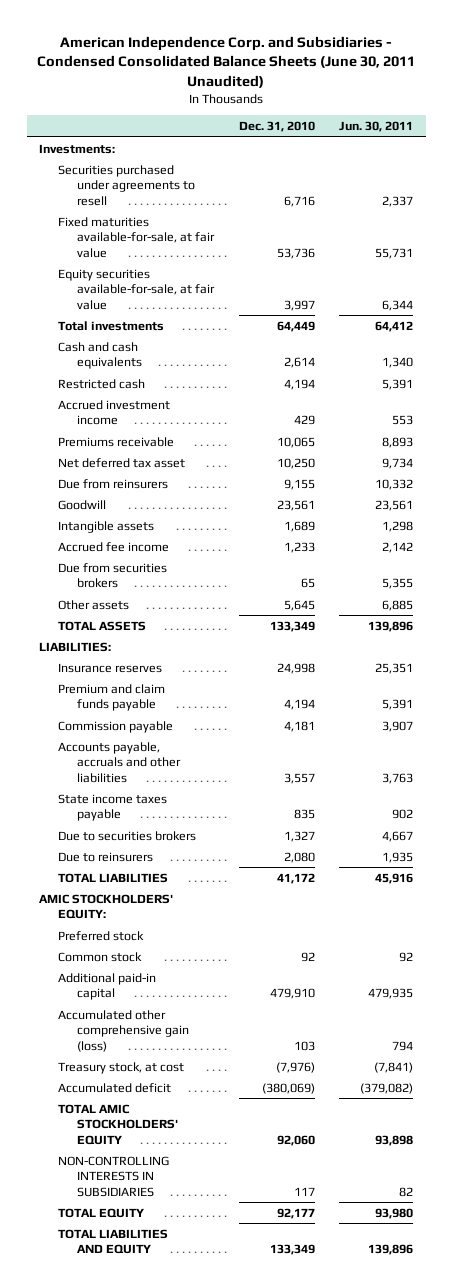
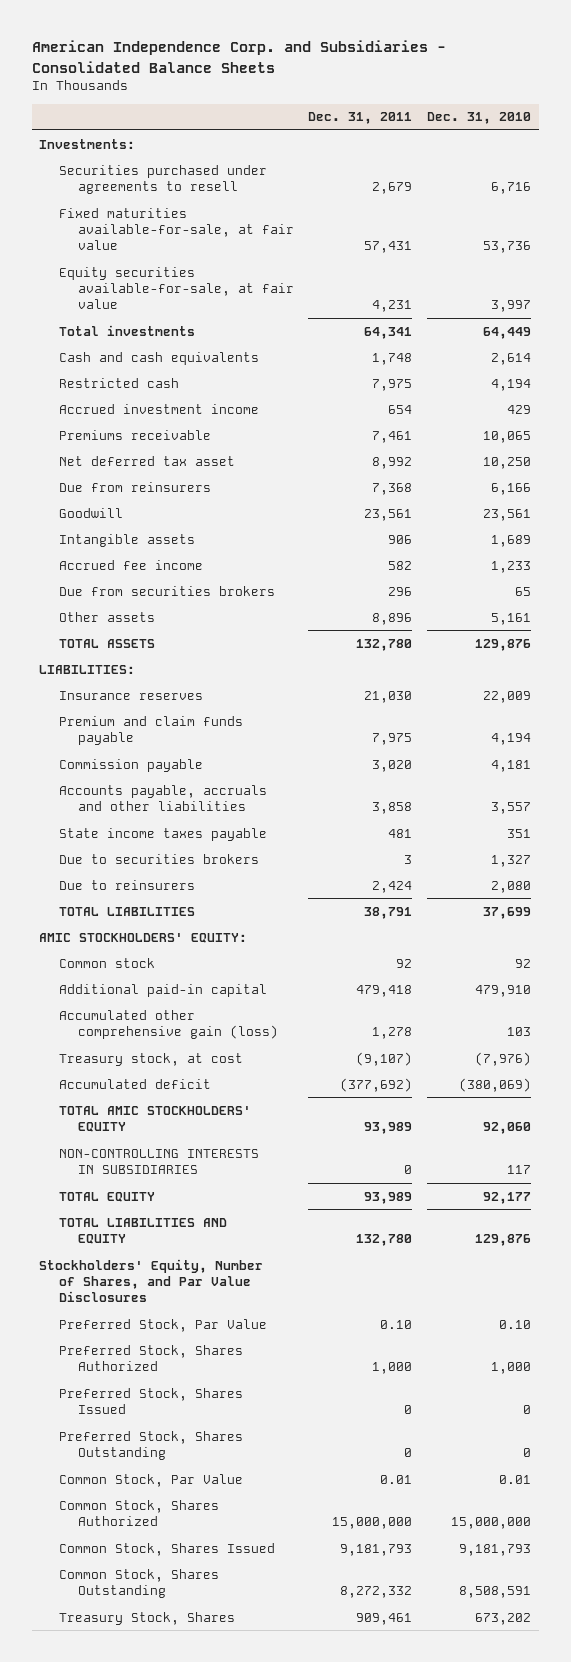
[37,35,416,88] American Independence Corp. and Subsidiaries - Condensed Consolidated Balance Sheets (June 30, 2011 Unaudited) -> [32,40,447,73] American Independence Corp. and Subsidiaries - Consolidated Balance Sheets
[339,121,414,133] Jun. 30, 2011 -> none
none -> [308,112,413,125] Dec. 31, 2011
[283,478,315,490] 9,155 -> [491,482,532,495] 6,166
[283,599,315,611] 5,645 -> [491,612,532,625] 5,161
[269,620,315,632] 133,349 -> [475,638,532,651] 129,876
[276,662,315,674] 24,998 -> [483,690,532,703] 22,009
[293,809,315,820] 835 -> [507,828,532,838] 351
[276,872,315,884] 41,172 -> [483,906,532,919] 37,699
[58,930,145,941] Preferred stock -> none
[269,1244,315,1256] 133,349 -> [475,1234,532,1247] 129,876
none -> [39,1258,264,1303] Stockholders' Equity, Number of Shares, and Par Value Disclosures
none -> [58,1318,267,1332] Preferred Stock, Par Value
none -> [58,1344,243,1372] Preferred Stock, Shares Authorized
none -> [58,1387,243,1415] Preferred Stock, Shares Issued
none -> [58,1430,243,1461] Preferred Stock, Shares Outstanding
none -> [58,1473,243,1487] Common Stock, Par Value
none -> [58,1499,219,1527] Common Stock, Shares Authorized
none -> [58,1542,275,1556] Common Stock, Shares Issued
none -> [58,1568,219,1599] Common Stock, Shares Outstanding
none -> [58,1611,235,1625] Treasury Stock, Shares

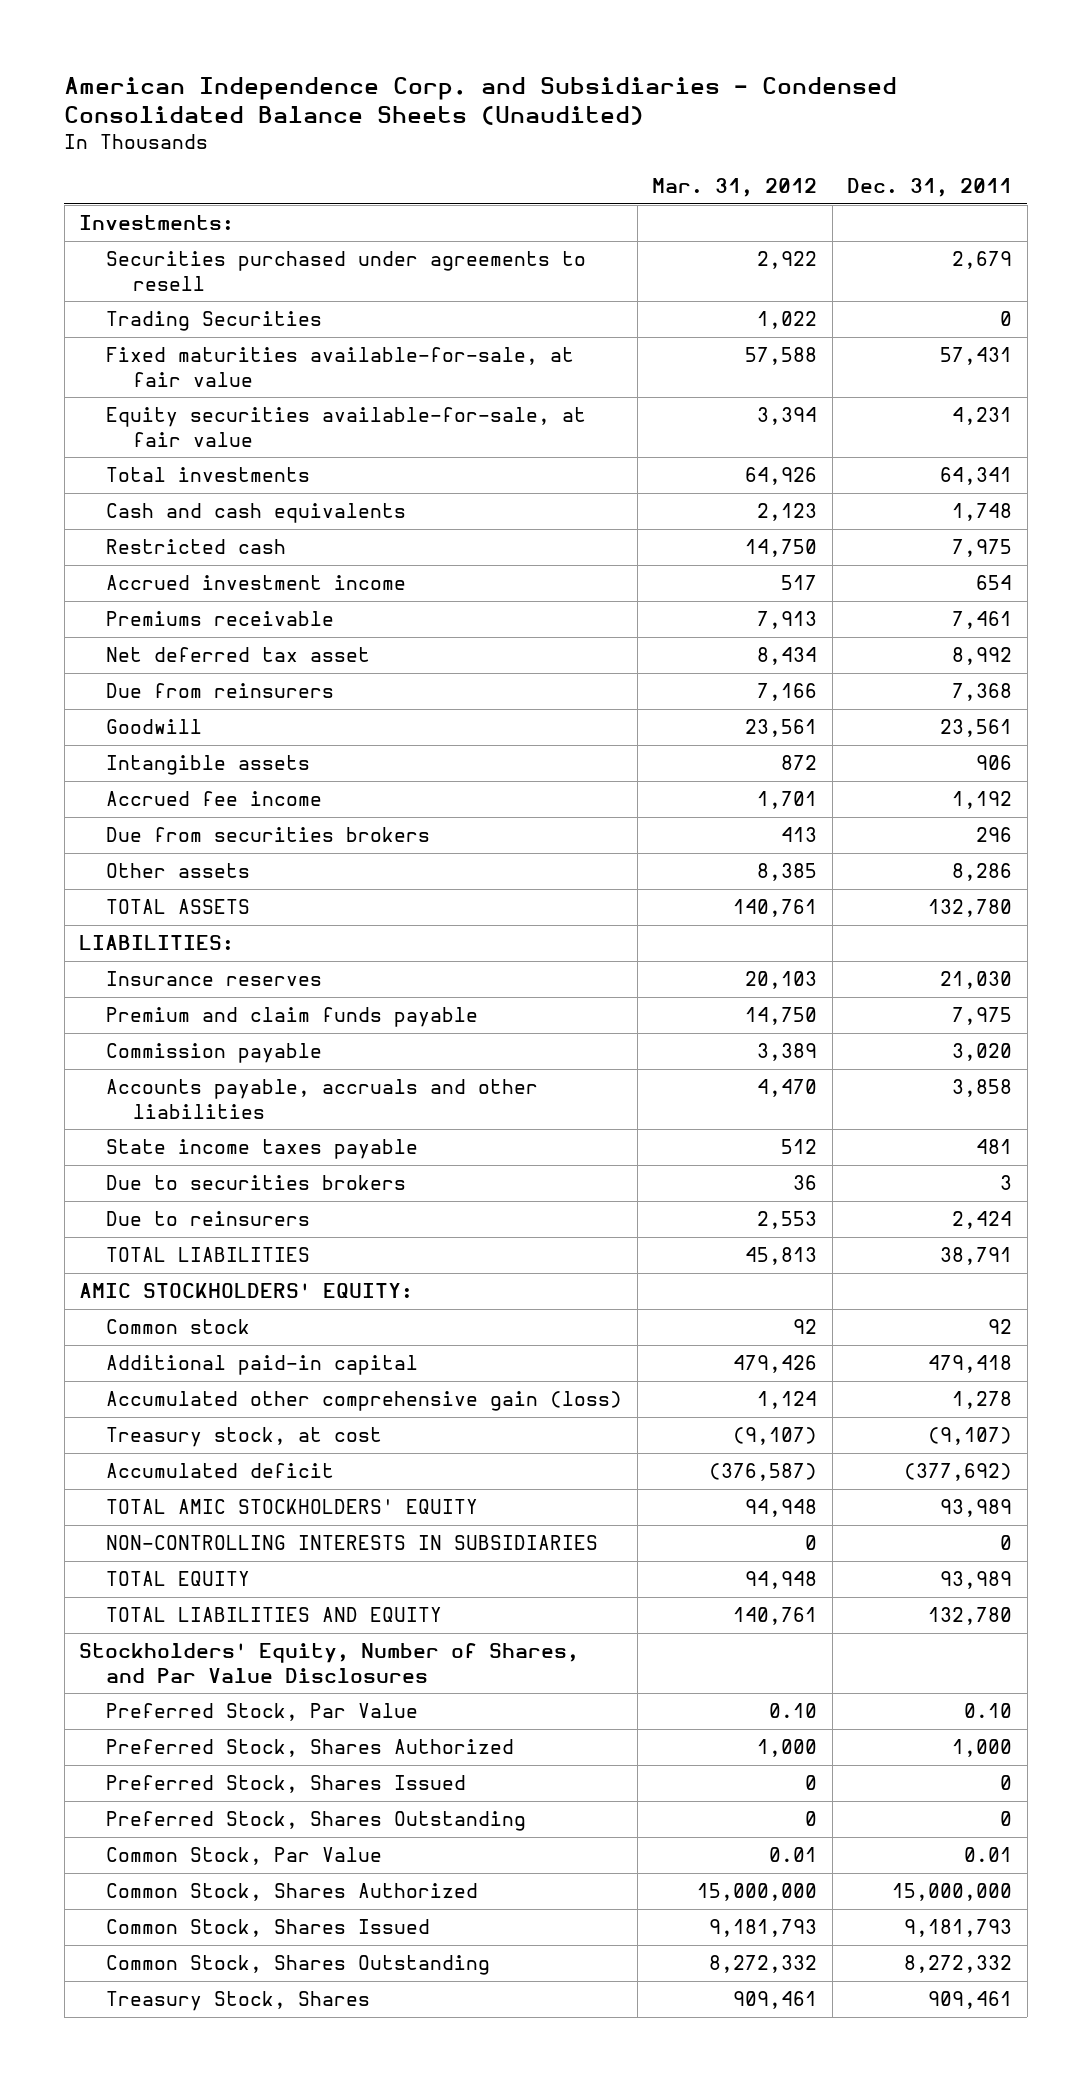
[32,40,447,73] American Independence Corp. and Subsidiaries - Consolidated Balance Sheets -> [64,76,898,126] American Independence Corp. and Subsidiaries - Condensed Consolidated Balance Sheets (Unaudited)
[427,112,532,125] Dec. 31, 2010 -> none
none -> [652,178,818,198] Mar. 31, 2012
none -> [105,311,322,332] Trading Securities
[388,560,413,570] 582 -> [952,791,1013,810] 1,192
[372,612,413,625] 8,896 -> [952,863,1013,882] 8,286

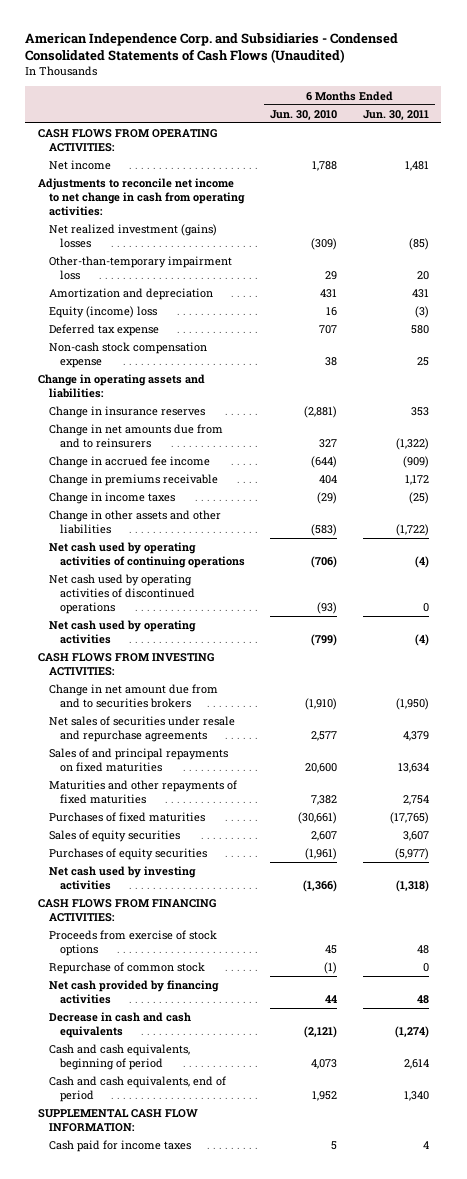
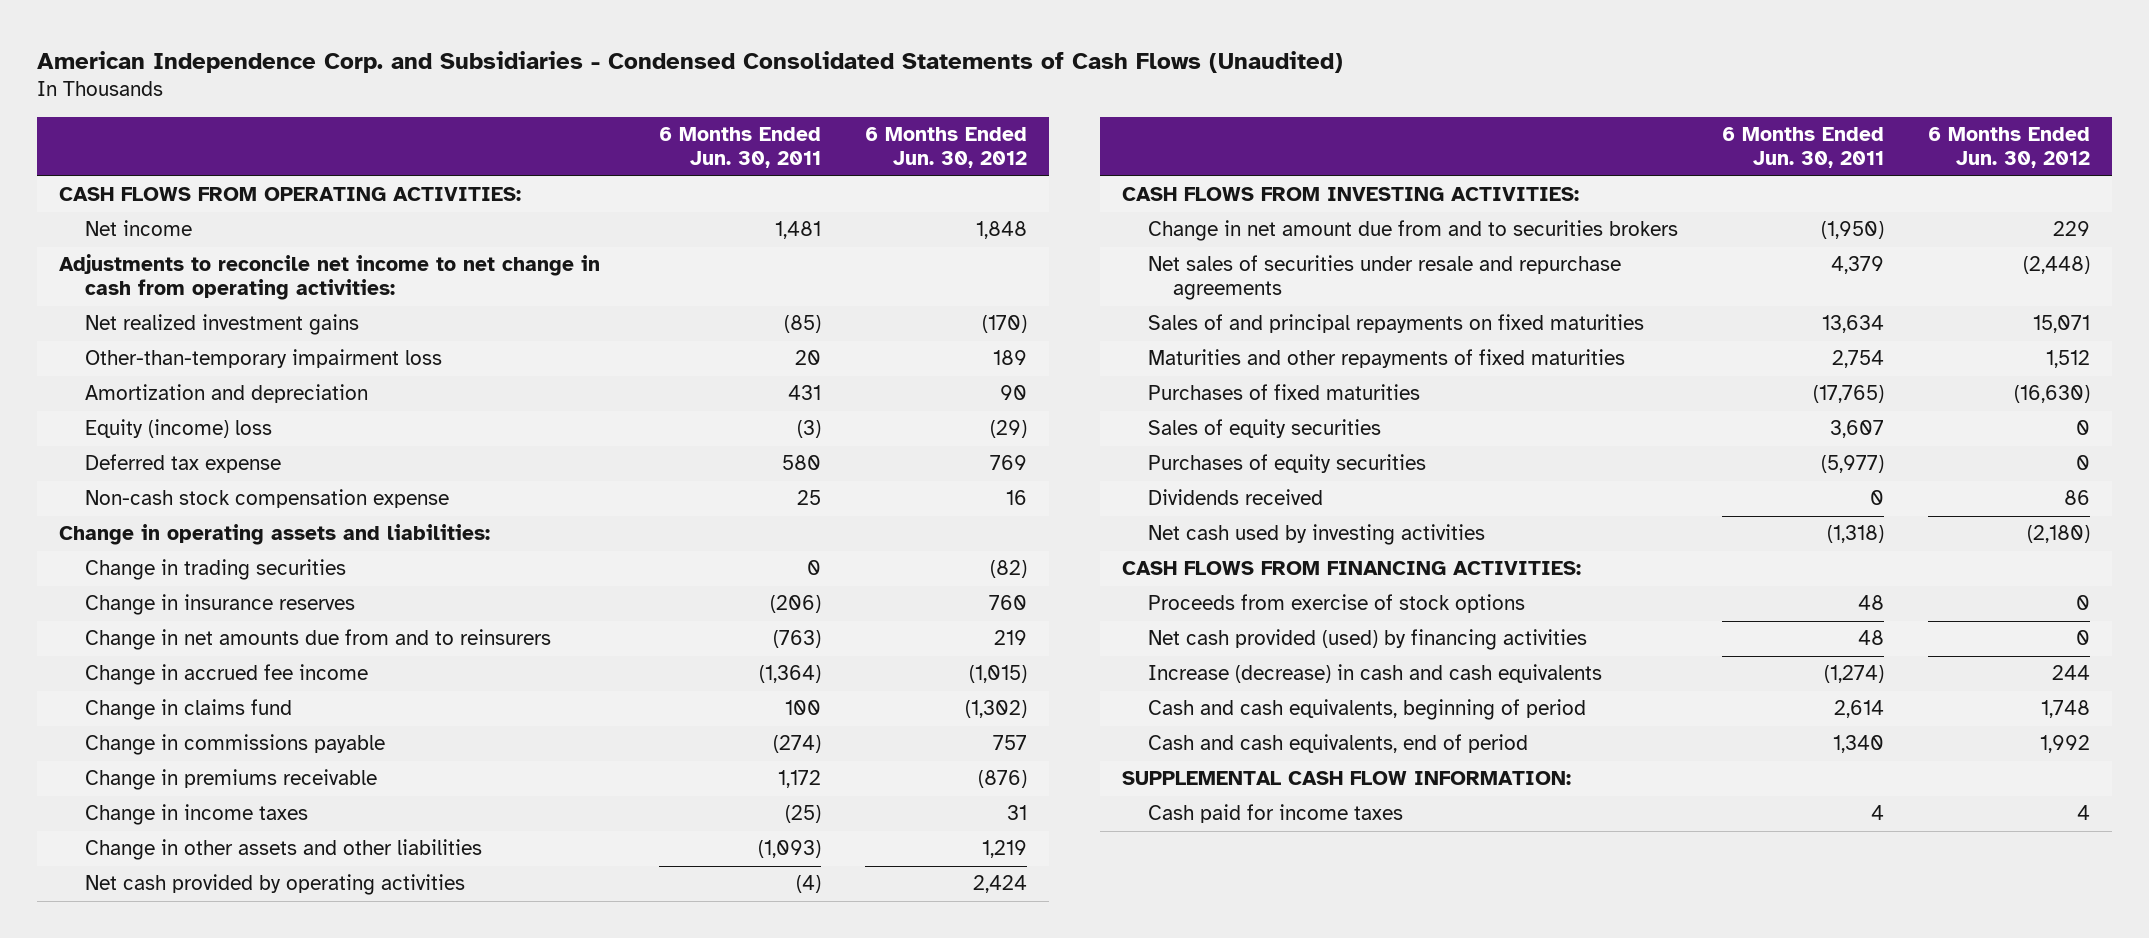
[270,109,338,120] Jun. 30, 2010 -> none
none -> [864,127,1027,169] 6 Months Ended Jun. 30, 2012
[49,224,218,249] Net realized investment (gains) losses -> [84,314,359,336] Net realized investment gains
none -> [84,559,346,581] Change in trading securities
[410,407,429,417] 353 -> [769,595,821,614] (206)
[395,438,429,451] (1,322) -> [772,630,821,649] (763)
[402,456,429,469] (909) -> [758,665,821,684] (1,364)
none -> [84,699,292,721] Change in claims fund
none -> [84,734,385,756] Change in commissions payable
[49,542,246,569] Net cash used by operating activities of continuing operations -> none
[49,574,196,615] Net cash used by operating activities of discontinued operations -> none
[395,524,429,537] (1,722) -> [757,840,821,859] (1,093)
[49,620,197,645] Net cash used by operating activities -> [84,874,465,896] Net cash provided by operating activities
none -> [1147,489,1323,506] Dividends received
[49,962,206,975] Repurchase of common stock -> none
[49,980,220,1005] Net cash provided by financing activities -> [1147,629,1587,651] Net cash provided (used) by financing activities
[49,1012,192,1039] Decrease in cash and cash equivalents -> [1147,664,1602,684] Increase (decrease) in cash and cash equivalents

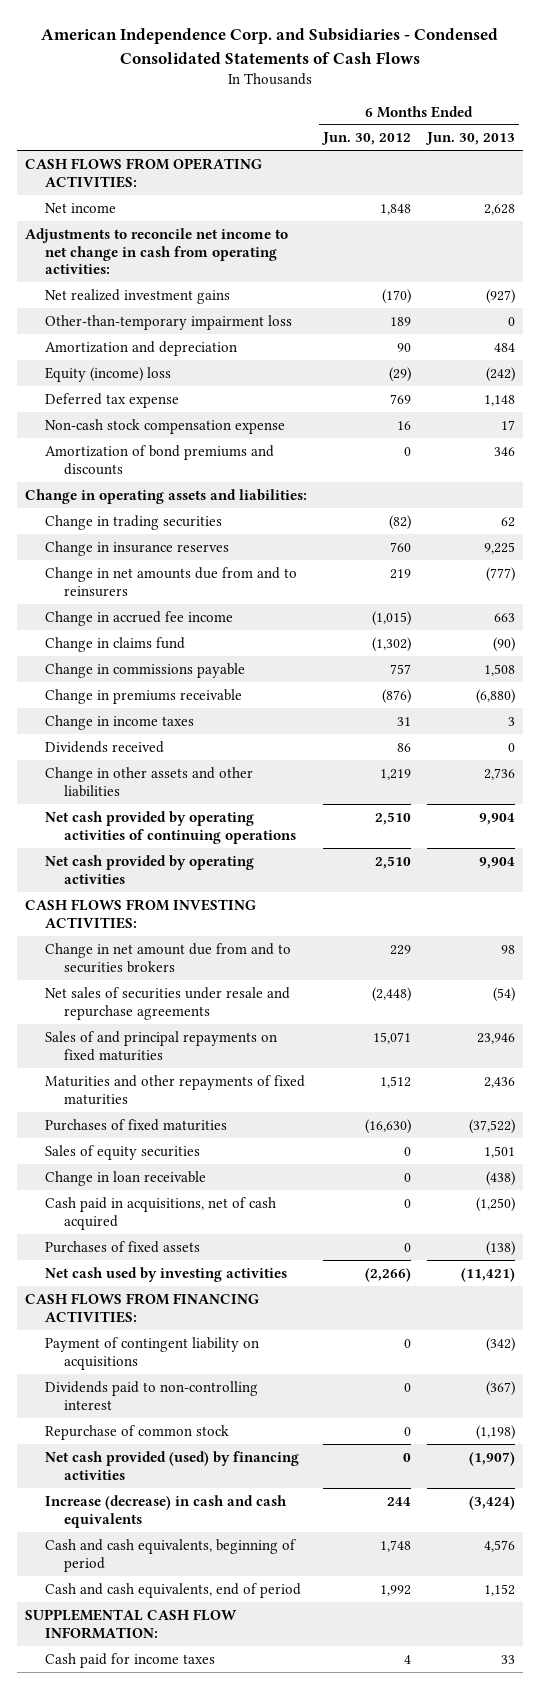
[37,50,1344,73] American Independence Corp. and Subsidiaries - Condensed Consolidated Statements of Cash Flows (Unaudited) -> [40,28,498,64] American Independence Corp. and Subsidiaries - Condensed Consolidated Statements of Cash Flows
[658,127,821,169] 6 Months Ended Jun. 30, 2011 -> none
none -> [424,132,515,146] Jun. 30, 2013
none -> [44,444,274,475] Amortization of bond premiums and discounts
[1147,489,1323,506] Dividends received -> [44,740,164,753] Dividends received
none -> [44,810,297,844] Net cash provided by operating activities of continuing operations
[972,875,1027,894] 2,424 -> [374,855,411,869] 2,510
[1147,454,1426,474] Purchases of equity securities -> none
none -> [44,1170,206,1186] Change in loan receivable
none -> [44,1196,276,1230] Cash paid in acquisitions, net of cash acquired
none -> [44,1240,200,1253] Purchases of fixed assets
[2026,525,2090,544] (2,180) -> [364,1267,411,1282] (2,266)
[1147,594,1525,614] Proceeds from exercise of stock options -> none
none -> [44,1336,259,1370] Payment of contingent liability on acquisitions
none -> [44,1380,258,1410] Dividends paid to non-controlling interest
none -> [44,1424,229,1440] Repurchase of common stock

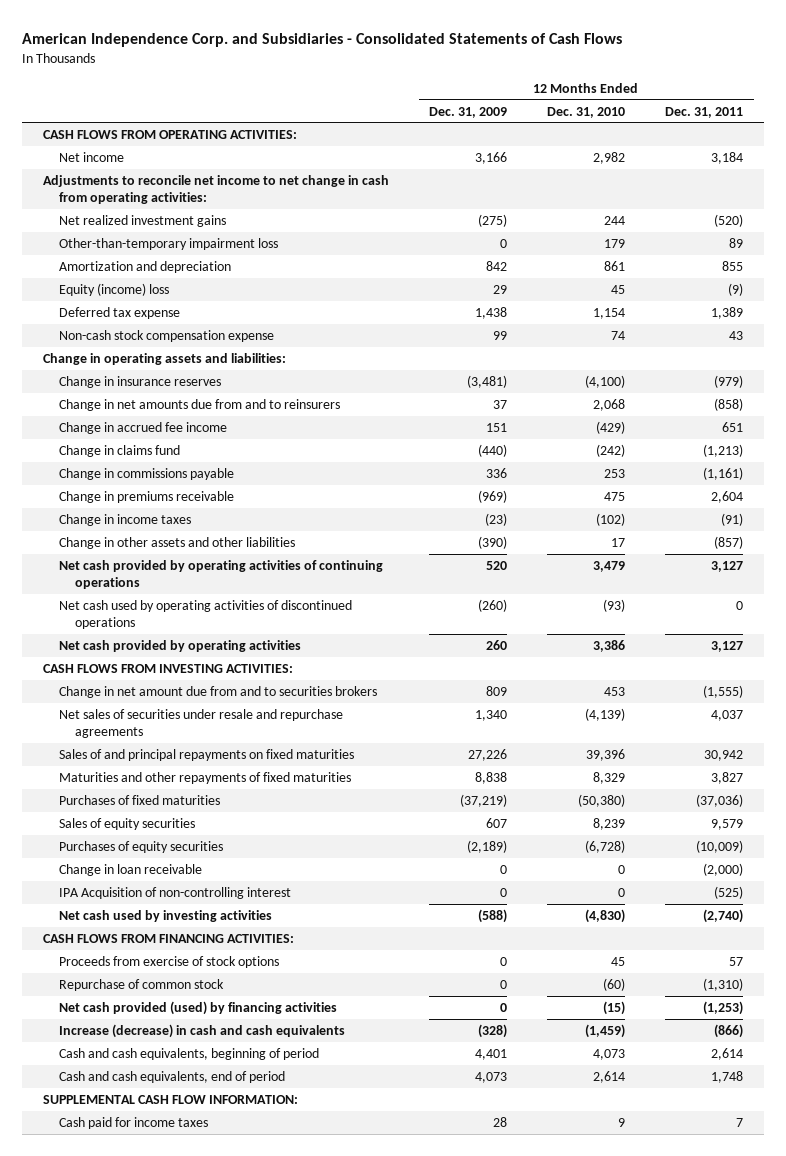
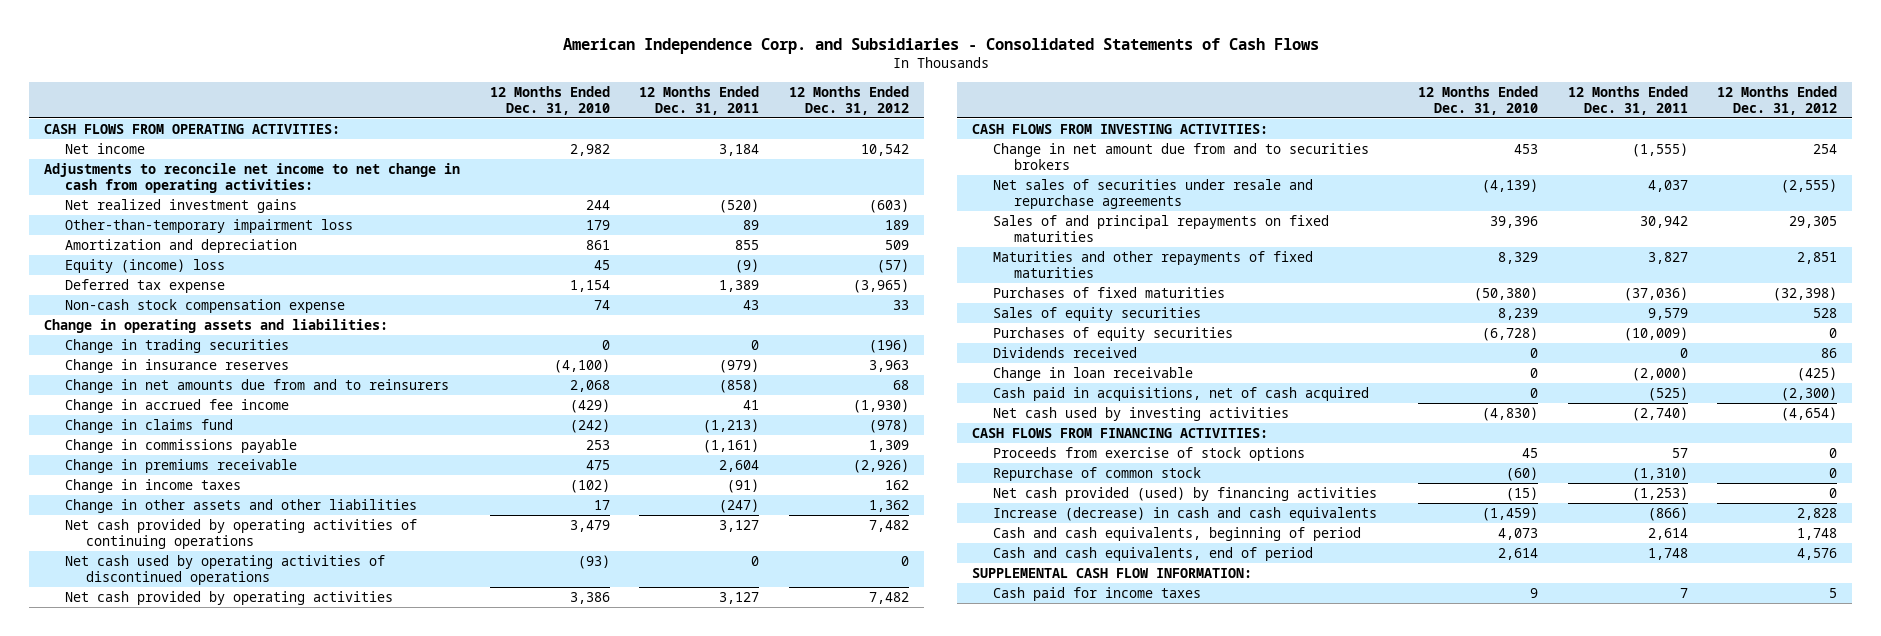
[428,106,507,118] Dec. 31, 2009 -> none
none -> [789,85,910,115] 12 Months Ended Dec. 31, 2012
none -> [64,338,289,353] Change in trading securities
[722,421,744,432] 651 -> [743,399,760,410] 41
[714,535,744,549] (857) -> [719,498,760,513] (247)
none -> [993,346,1138,358] Dividends received
[58,886,291,899] IPA Acquisition of non-controlling interest -> [993,386,1370,401] Cash paid in acquisitions, net of cash acquired

